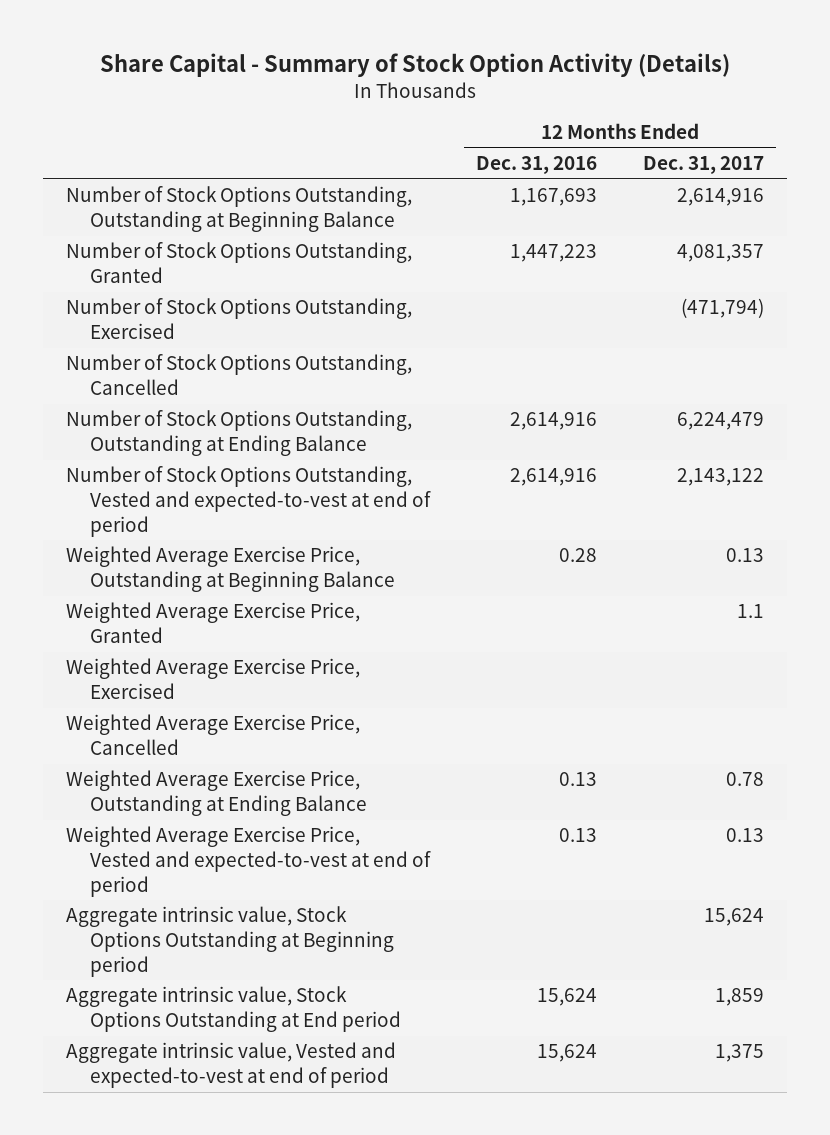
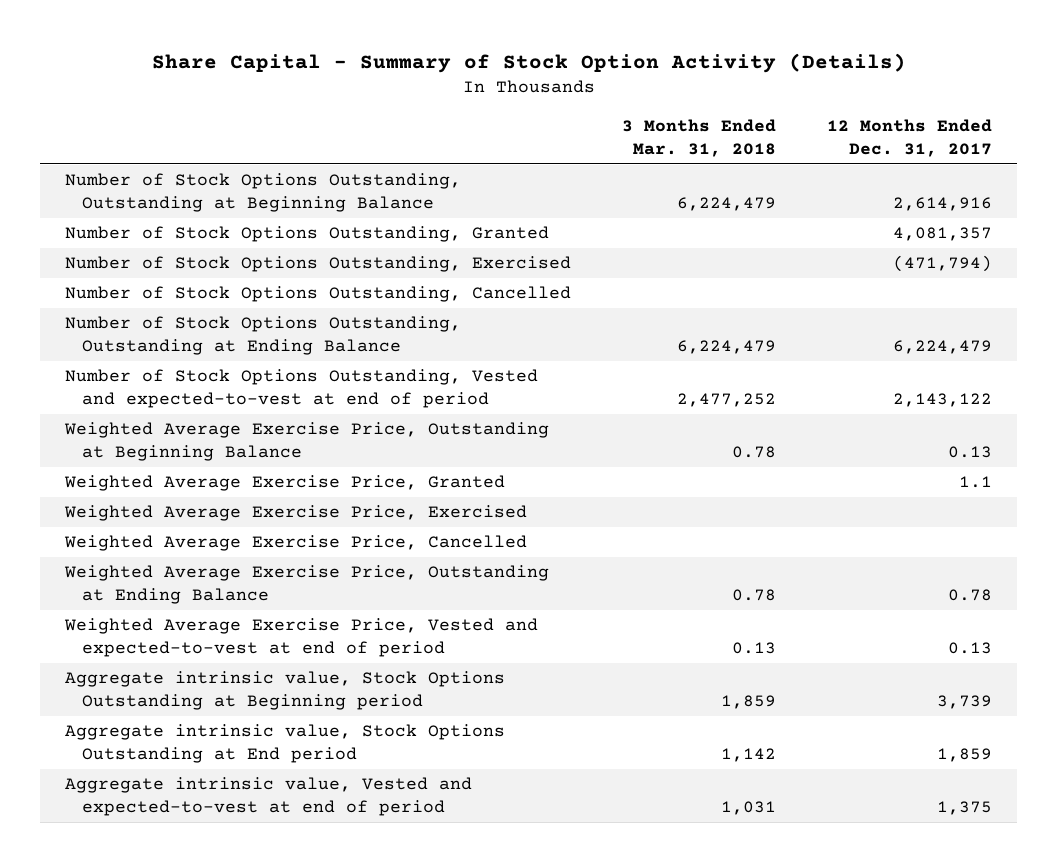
[475,156,597,175] Dec. 31, 2016 -> none
none -> [622,118,777,158] 3 Months Ended Mar. 31, 2018
[704,908,765,927] 15,624 -> [936,695,992,710] 3,739

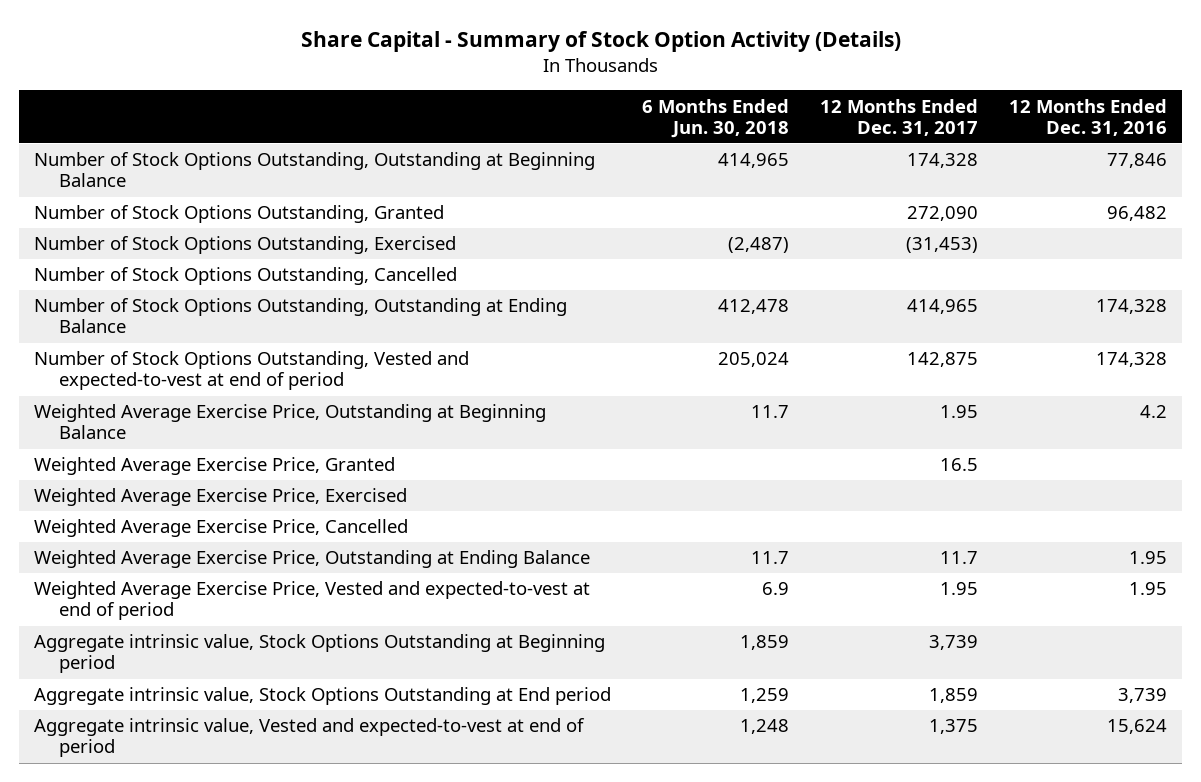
[622,118,777,158] 3 Months Ended Mar. 31, 2018 -> none
none -> [642,98,790,138] 6 Months Ended Jun. 30, 2018
none -> [1008,98,1167,136] 12 Months Ended Dec. 31, 2016
[892,197,992,212] 2,614,916 -> [906,153,978,169] 174,328
[892,227,992,242] 4,081,357 -> [906,206,978,222] 272,090
[892,255,992,273] (471,794) -> [905,237,978,254] (31,453)
[892,340,992,355] 6,224,479 -> [906,299,978,315] 414,965
[892,393,992,408] 2,143,122 -> [906,352,978,368] 142,875
[947,446,992,459] 0.13 -> [939,405,978,419] 1.95
[958,476,992,489] 1.1 -> [939,458,978,472] 16.5
[947,589,992,602] 0.78 -> [939,551,978,565] 11.7
[947,642,992,655] 0.13 -> [939,582,978,596] 1.95

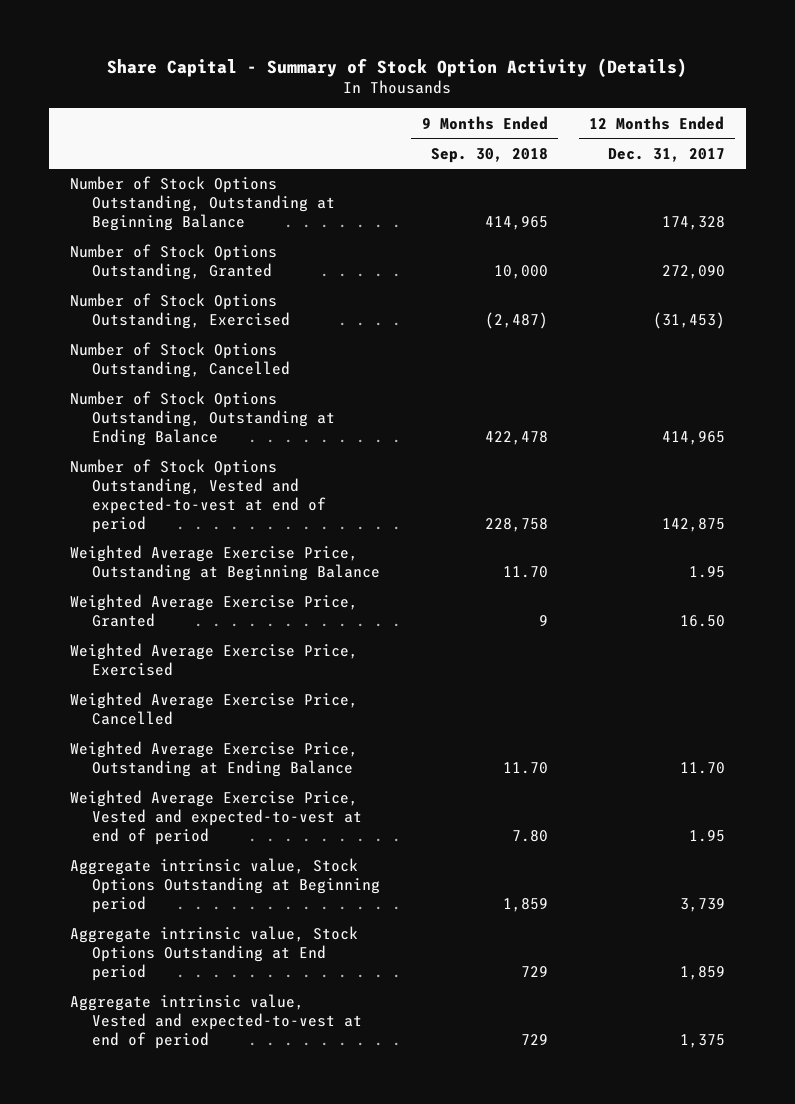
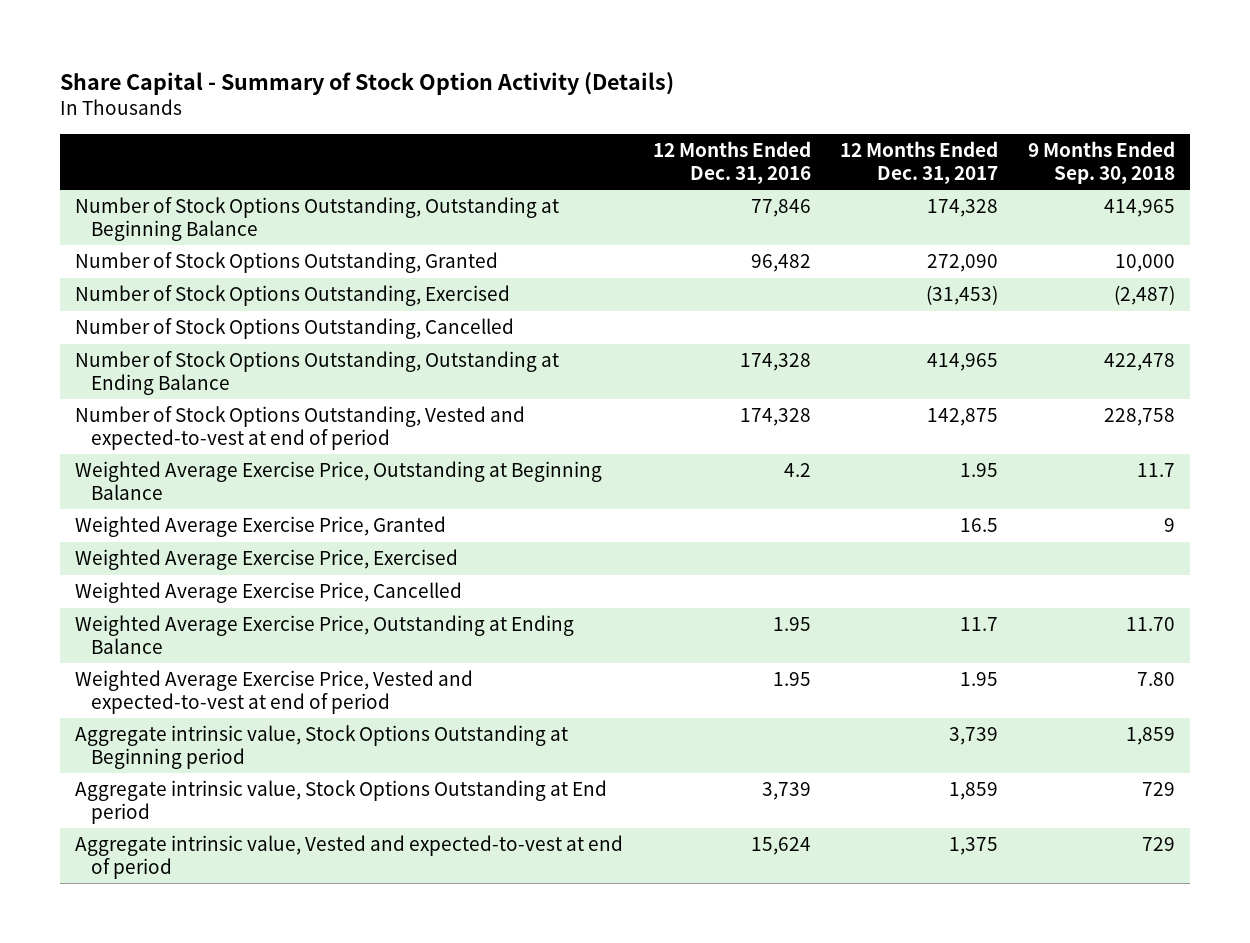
none -> [652,141,811,184] 12 Months Ended Dec. 31, 2016
[502,566,548,579] 11.70 -> [1137,463,1176,478] 11.7
[679,615,725,628] 16.50 -> [960,518,999,533] 16.5
[679,762,725,775] 11.70 -> [960,617,999,632] 11.7

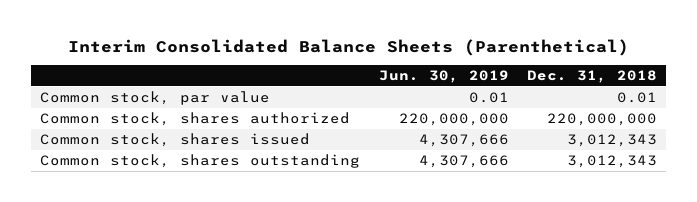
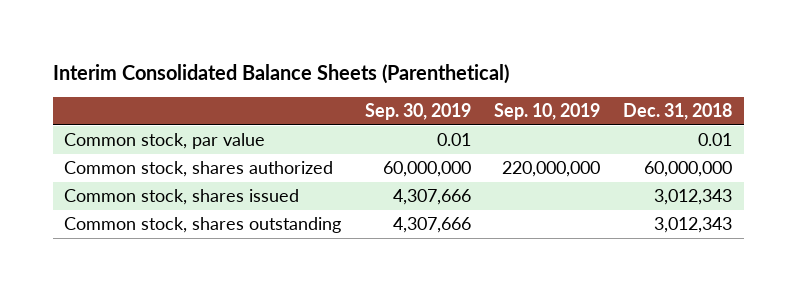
[378,70,509,84] Jun. 30, 2019 -> none
none -> [364,103,471,121] Sep. 30, 2019
none -> [493,103,600,121] Sep. 10, 2019
[547,113,658,127] 220,000,000 -> [643,161,732,178] 60,000,000

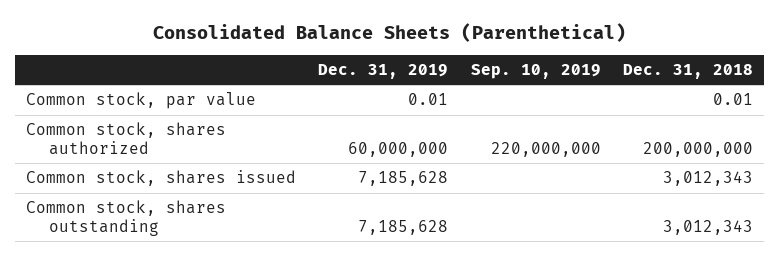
[52,63,509,84] Interim Consolidated Balance Sheets (Parenthetical) -> [152,23,626,43] Consolidated Balance Sheets (Parenthetical)
[364,103,471,121] Sep. 30, 2019 -> none
none -> [318,64,449,80] Dec. 31, 2019
[643,161,732,178] 60,000,000 -> [642,142,753,158] 200,000,000

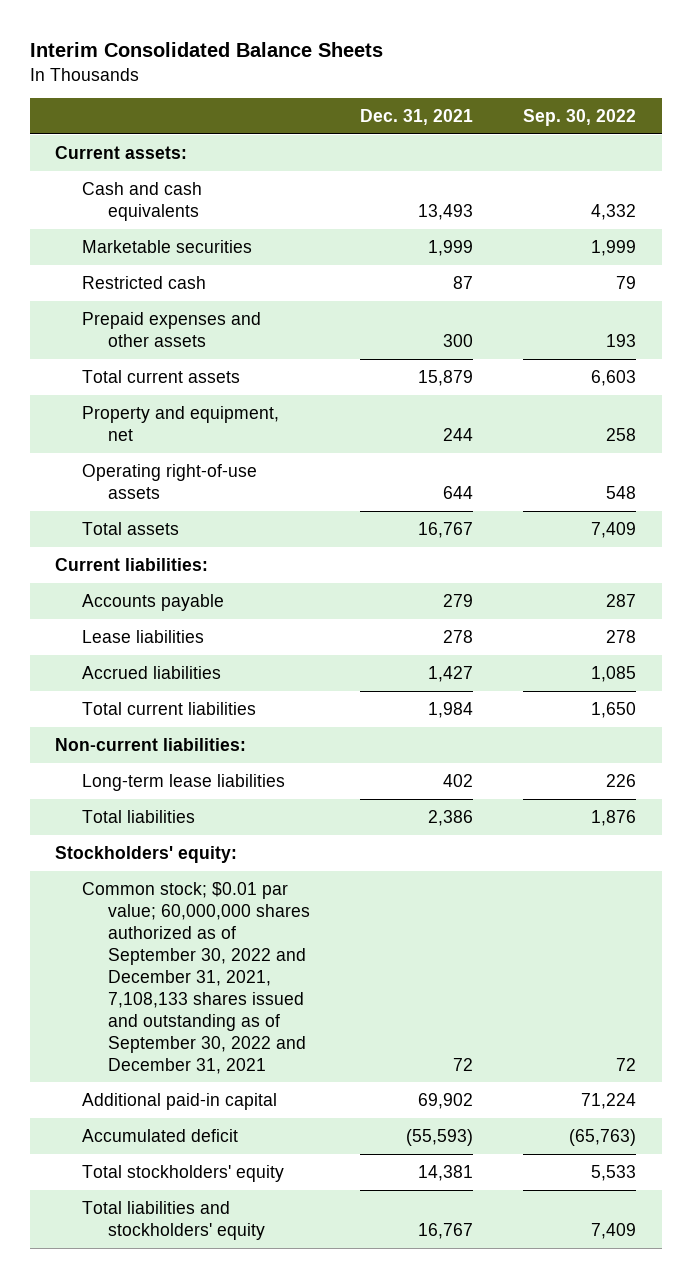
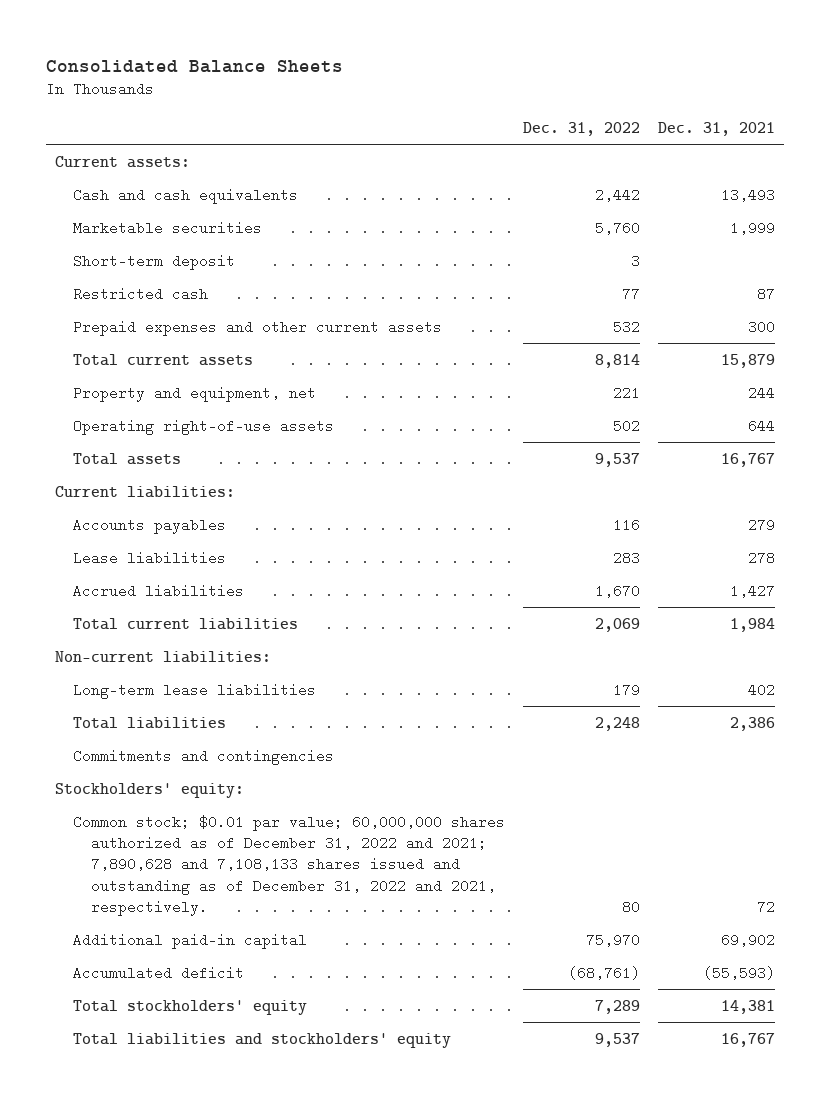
[30,42,384,58] Interim Consolidated Balance Sheets -> [45,59,343,73] Consolidated Balance Sheets
[523,108,637,126] Sep. 30, 2022 -> none
none -> [522,121,640,136] Dec. 31, 2022
none -> [73,253,236,270] Short-term deposit
[81,311,261,347] Prepaid expenses and other assets -> [73,319,443,336] Prepaid expenses and other current assets
[81,593,224,611] Accounts payable -> [73,517,227,534] Accounts payables
none -> [73,748,335,765] Commitments and contingencies
[81,881,310,1074] Common stock; $0.01 par value; 60,000,000 shares authorized as of September 30, 2022 and December 31, 2021, 7,108,133 shares issued and outstanding as of September 30, 2022 and December 31, 2021 -> [73,814,506,917] Common stock; $0.01 par value; 60,000,000 shares authorized as of December 31, 2022 and 2021; 7,890,628 and 7,108,133 shares issued and outstanding as of December 31, 2022 and 2021, respectively.

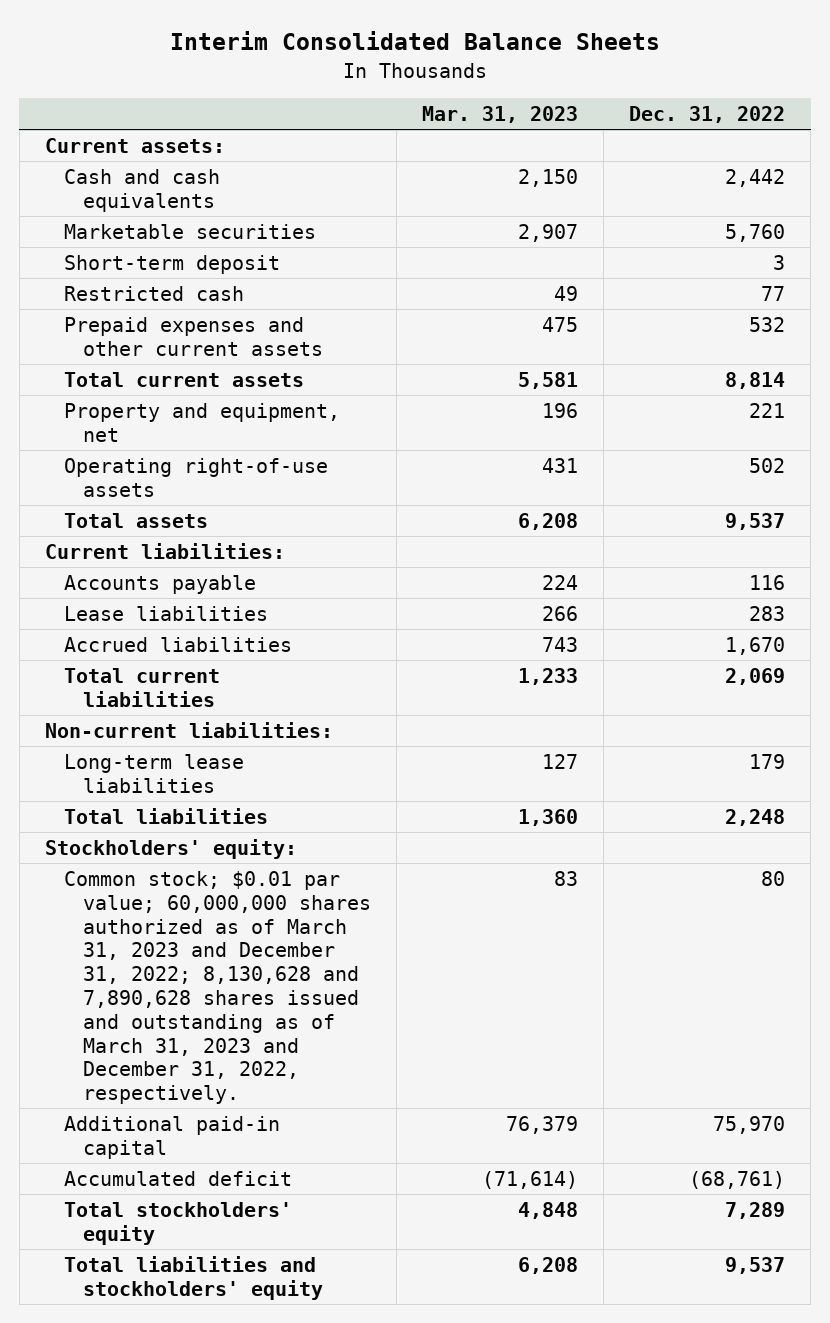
[45,59,343,73] Consolidated Balance Sheets -> [169,31,660,51] Interim Consolidated Balance Sheets
[657,121,775,136] Dec. 31, 2021 -> none
none -> [422,105,579,123] Mar. 31, 2023
[73,517,227,534] Accounts payables -> [63,574,256,594] Accounts payable
[73,748,335,765] Commitments and contingencies -> none
[73,814,506,917] Common stock; $0.01 par value; 60,000,000 shares authorized as of December 31, 2022 and 2021; 7,890,628 and 7,108,133 shares issued and outstanding as of December 31, 2022 and 2021, respectively. -> [63,870,372,1105] Common stock; $0.01 par value; 60,000,000 shares authorized as of March 31, 2023 and December 31, 2022; 8,130,628 and 7,890,628 shares issued and outstanding as of March 31, 2023 and December 31, 2022, respectively.

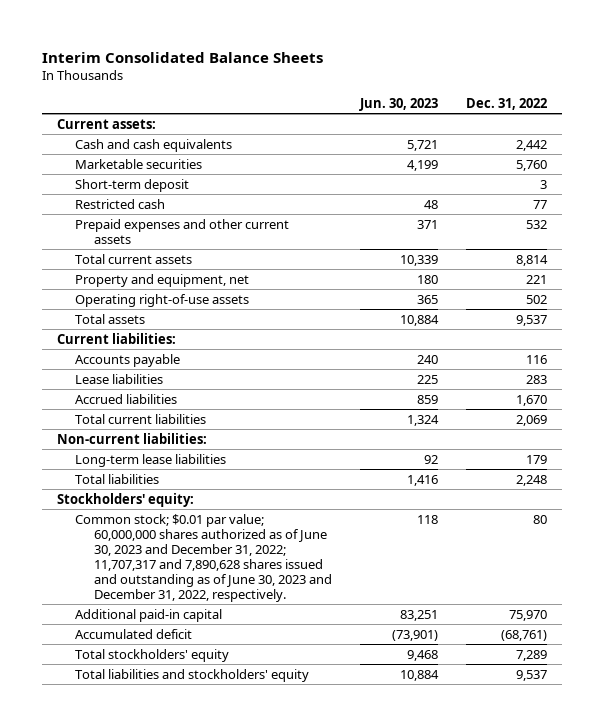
[422,105,579,123] Mar. 31, 2023 -> none
none -> [359,97,439,111] Jun. 30, 2023
[63,870,372,1105] Common stock; $0.01 par value; 60,000,000 shares authorized as of March 31, 2023 and December 31, 2022; 8,130,628 and 7,890,628 shares issued and outstanding as of March 31, 2023 and December 31, 2022, respectively. -> [75,513,333,602] Common stock; $0.01 par value; 60,000,000 shares authorized as of June 30, 2023 and December 31, 2022; 11,707,317 and 7,890,628 shares issued and outstanding as of June 30, 2023 and December 31, 2022, respectively.

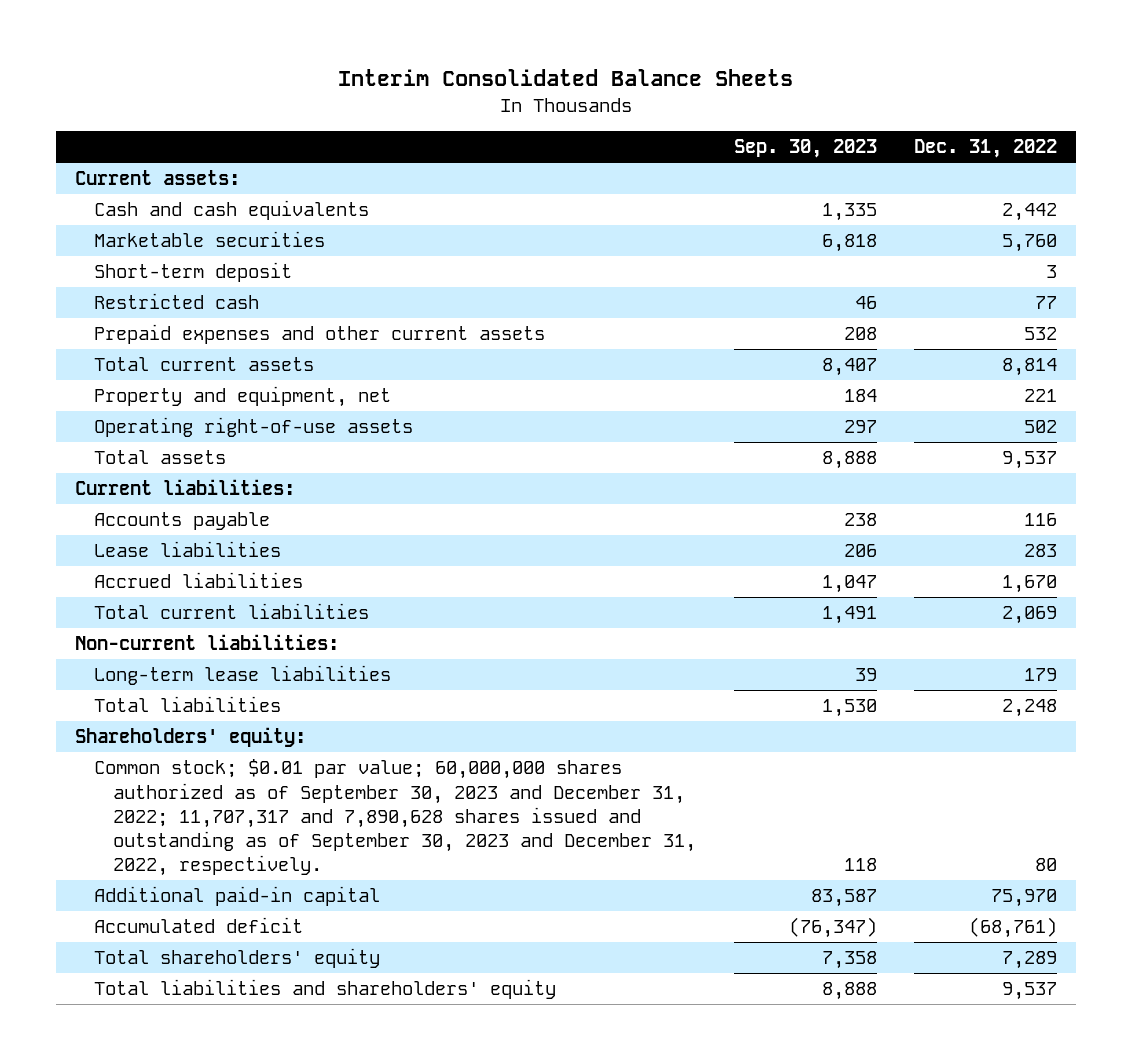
[359,97,439,111] Jun. 30, 2023 -> none
none -> [733,139,877,159] Sep. 30, 2023
[56,492,194,507] Stockholders' equity: -> [75,727,307,748] Shareholders' equity:
[75,513,333,602] Common stock; $0.01 par value; 60,000,000 shares authorized as of June 30, 2023 and December 31, 2022; 11,707,317 and 7,890,628 shares issued and outstanding as of June 30, 2023 and December 31, 2022, respectively. -> [94,759,697,877] Common stock; $0.01 par value; 60,000,000 shares authorized as of September 30, 2023 and December 31, 2022; 11,707,317 and 7,890,628 shares issued and outstanding as of September 30, 2023 and December 31, 2022, respectively.
[75,648,230,662] Total stockholders' equity -> [94,948,381,969] Total shareholders' equity
[75,668,310,682] Total liabilities and stockholders' equity -> [94,979,557,1000] Total liabilities and shareholders' equity

